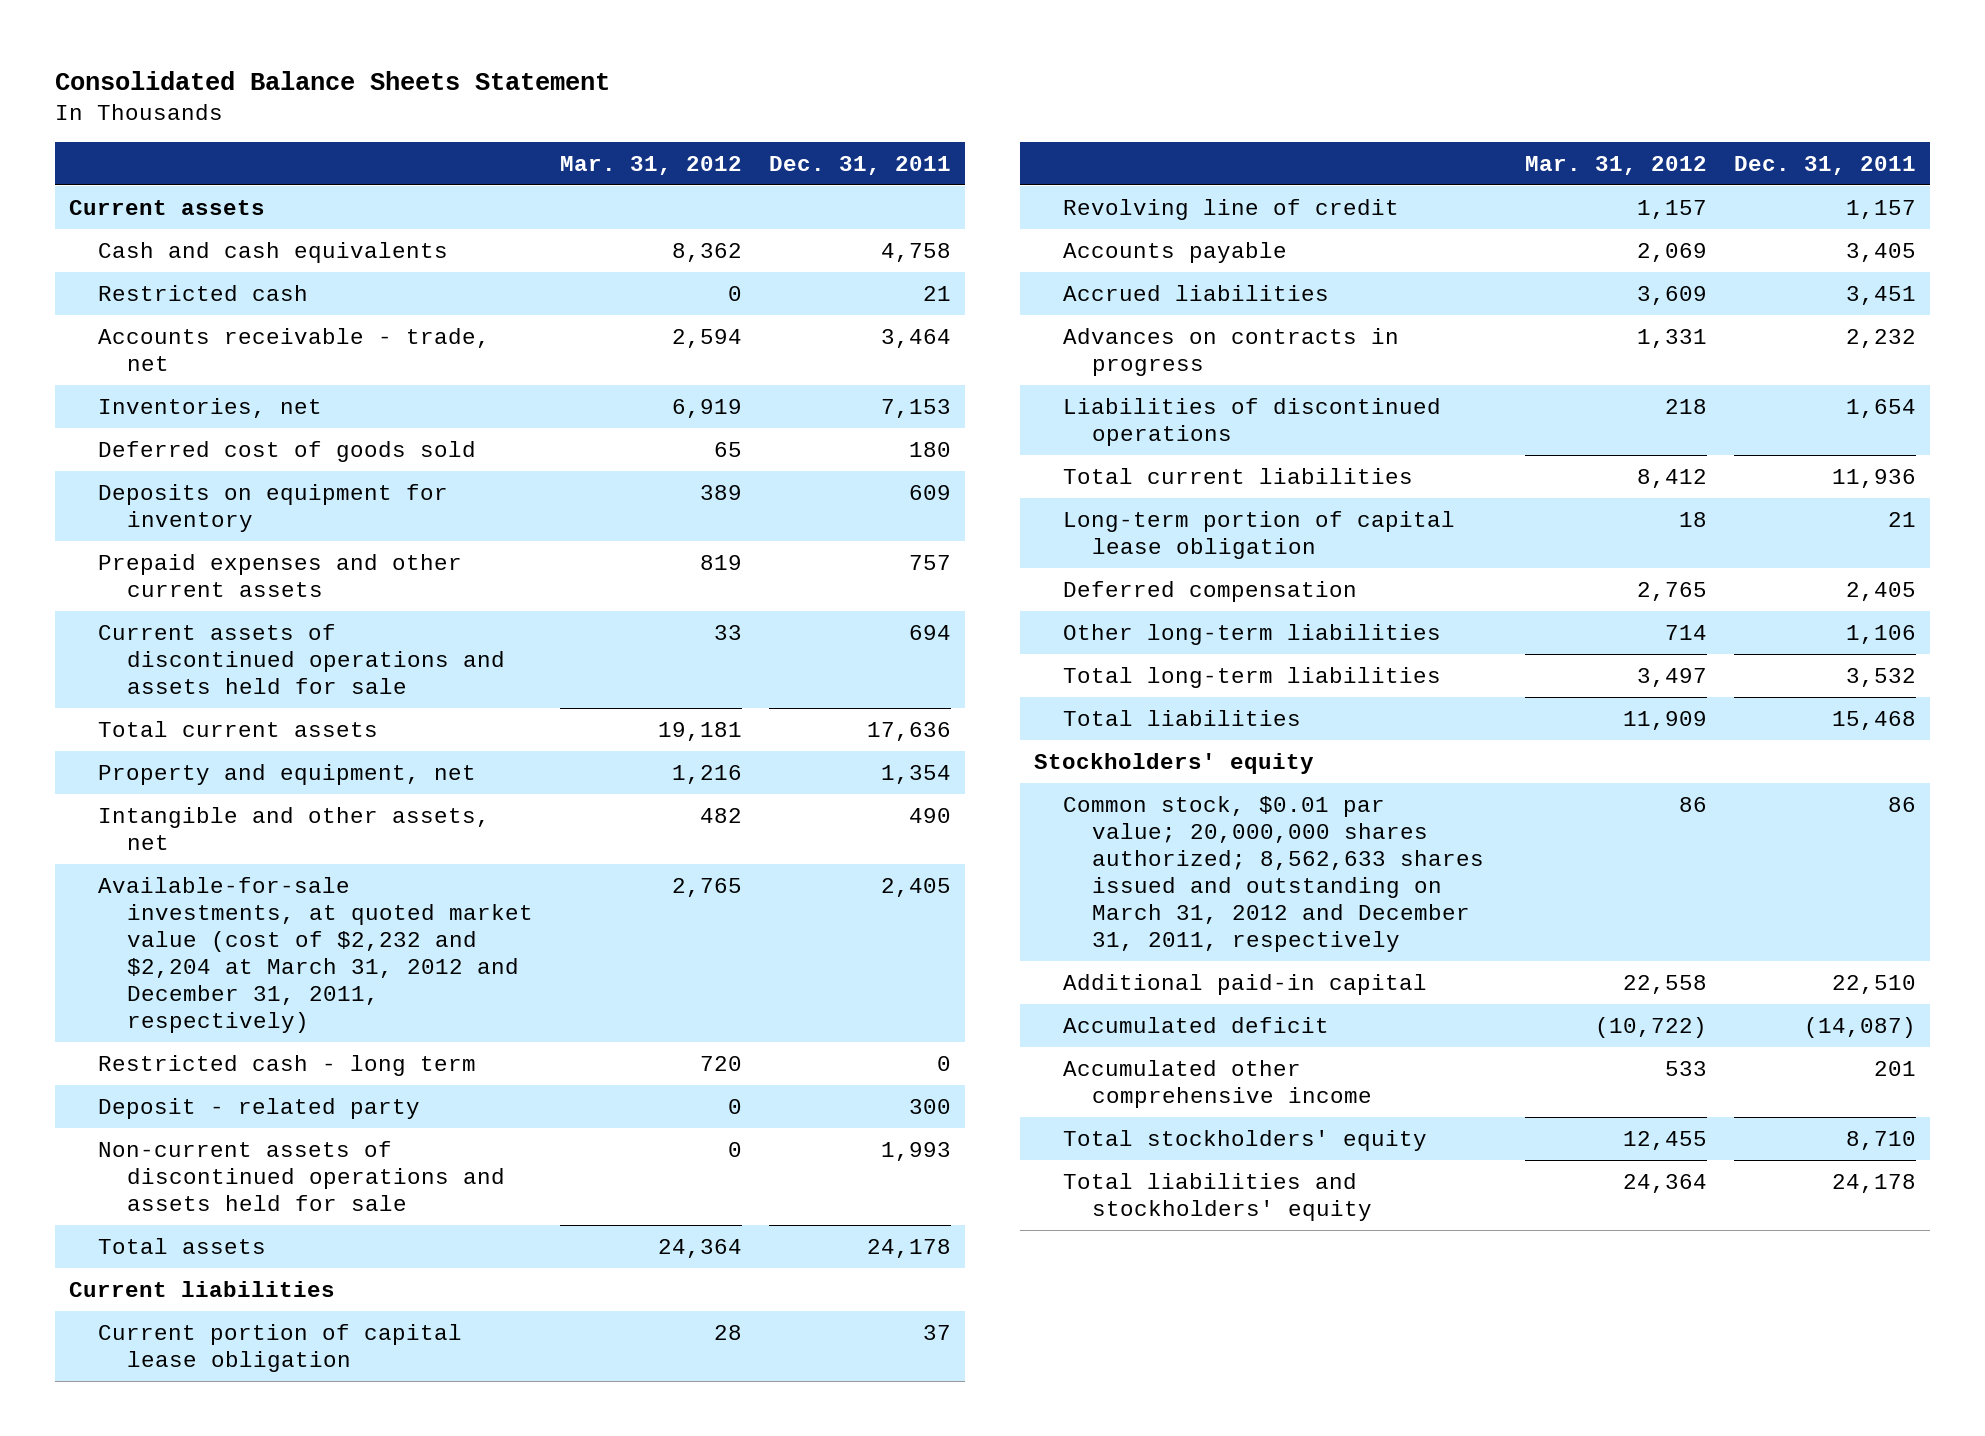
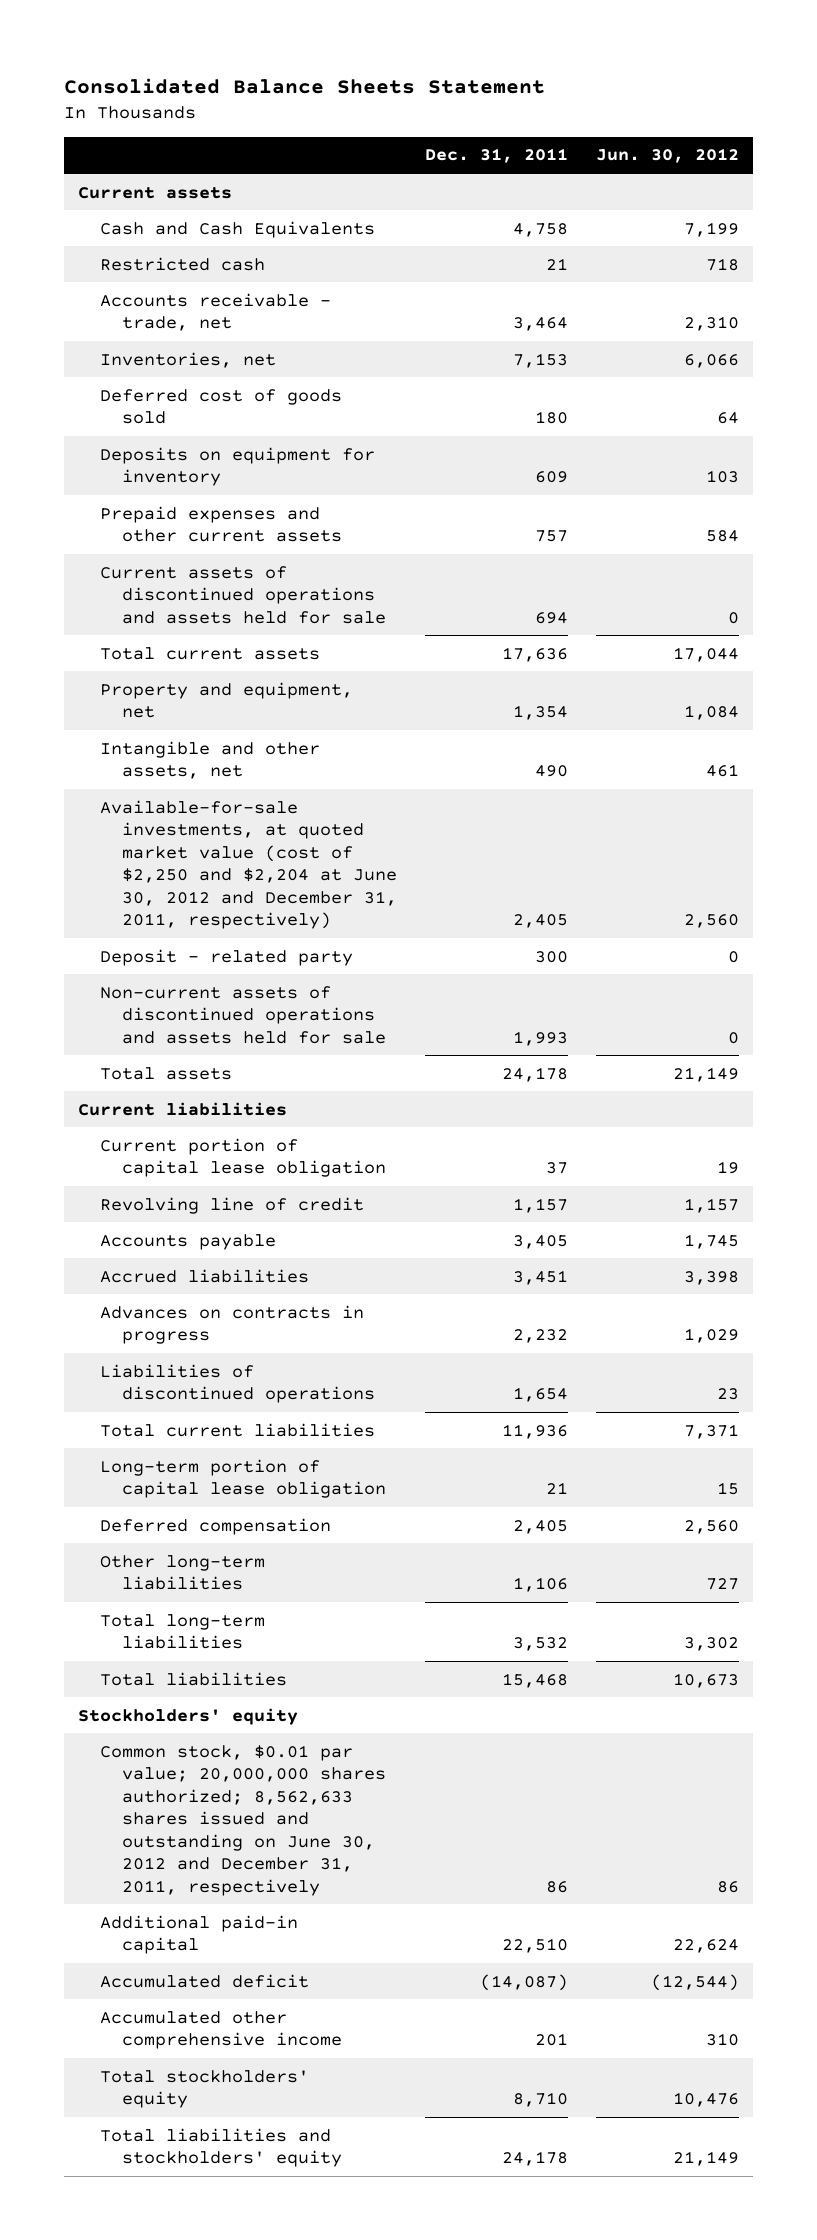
[559,155,742,175] Mar. 31, 2012 -> none
none -> [596,148,740,164] Jun. 30, 2012
[97,241,448,263] Cash and cash equivalents -> [100,220,376,238] Cash and Cash Equivalents
[97,1054,476,1076] Restricted cash - long term -> none
[97,876,533,1034] Available-for-sale investments, at quoted market value (cost of $2,232 and $2,204 at March 31, 2012 and December 31, 2011, respectively) -> [100,799,397,930] Available-for-sale investments, at quoted market value (cost of $2,250 and $2,204 at June 30, 2012 and December 31, 2011, respectively)
[1062,795,1484,953] Common stock, $0.01 par value; 20,000,000 shares authorized; 8,562,633 shares issued and outstanding on March 31, 2012 and December 31, 2011, respectively -> [100,1744,386,1896] Common stock, $0.01 par value; 20,000,000 shares authorized; 8,562,633 shares issued and outstanding on June 30, 2012 and December 31, 2011, respectively

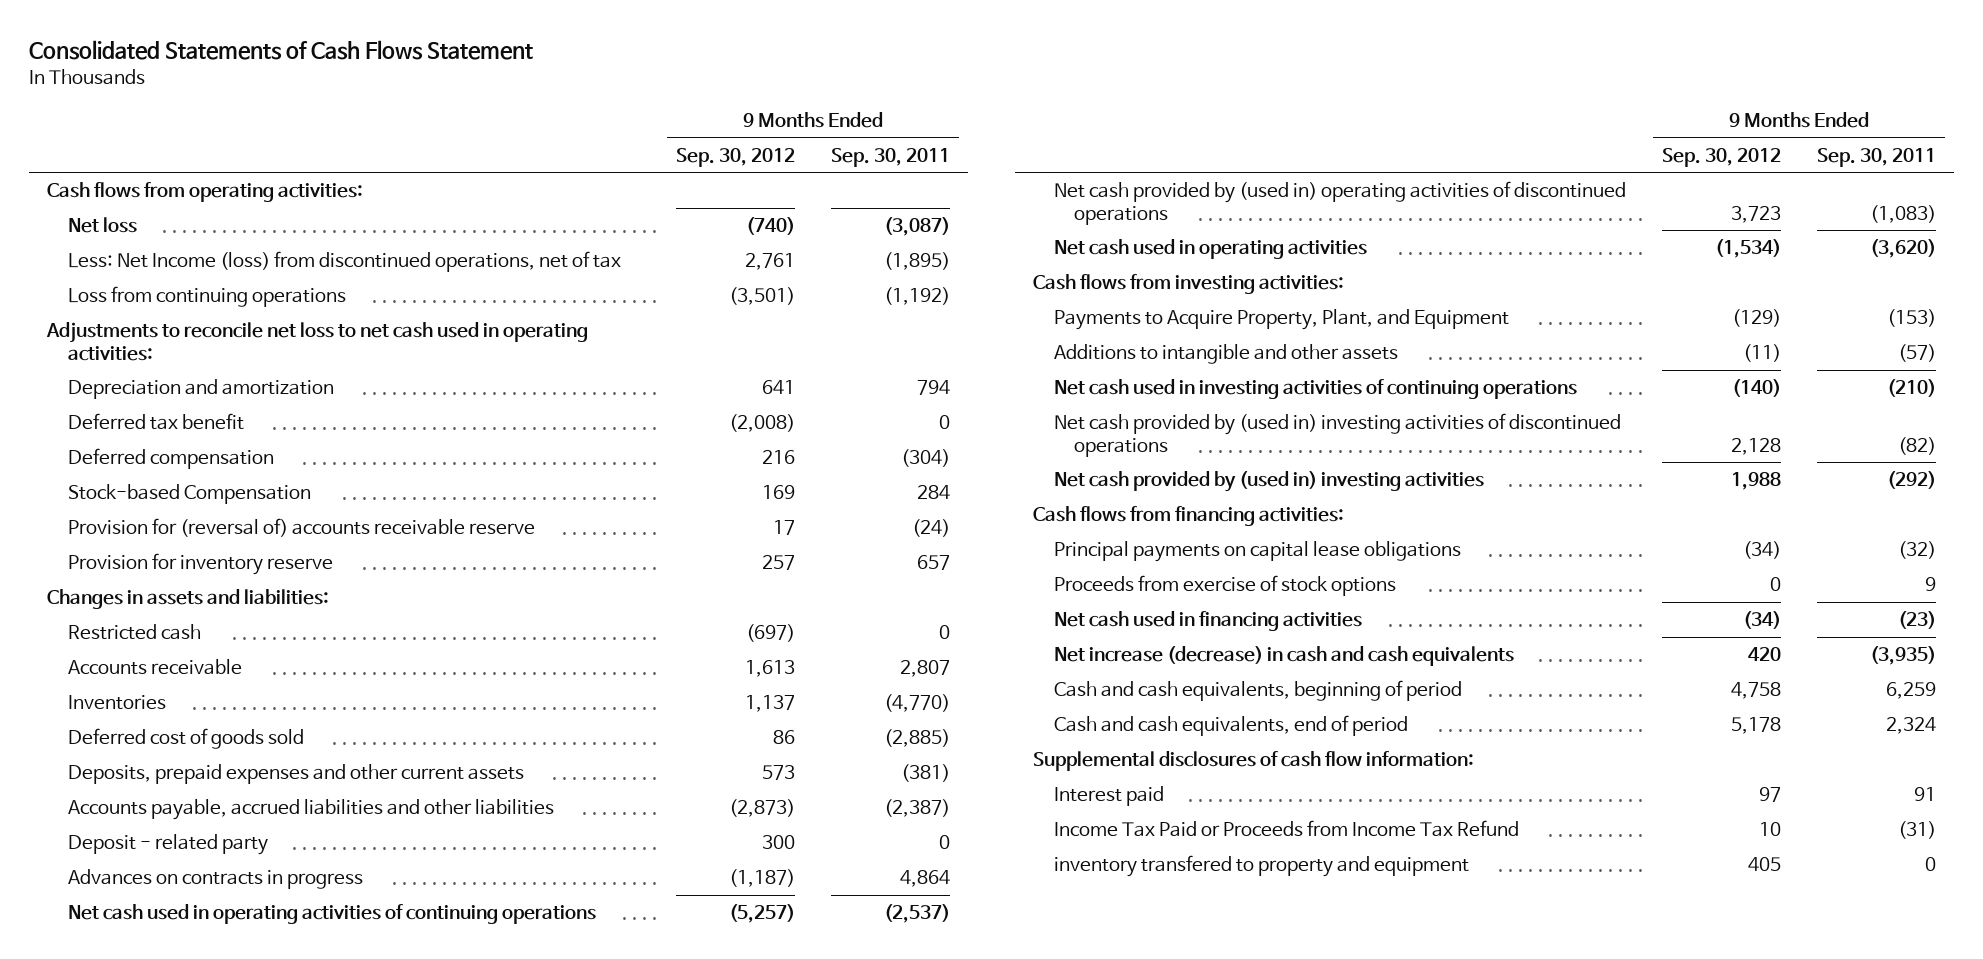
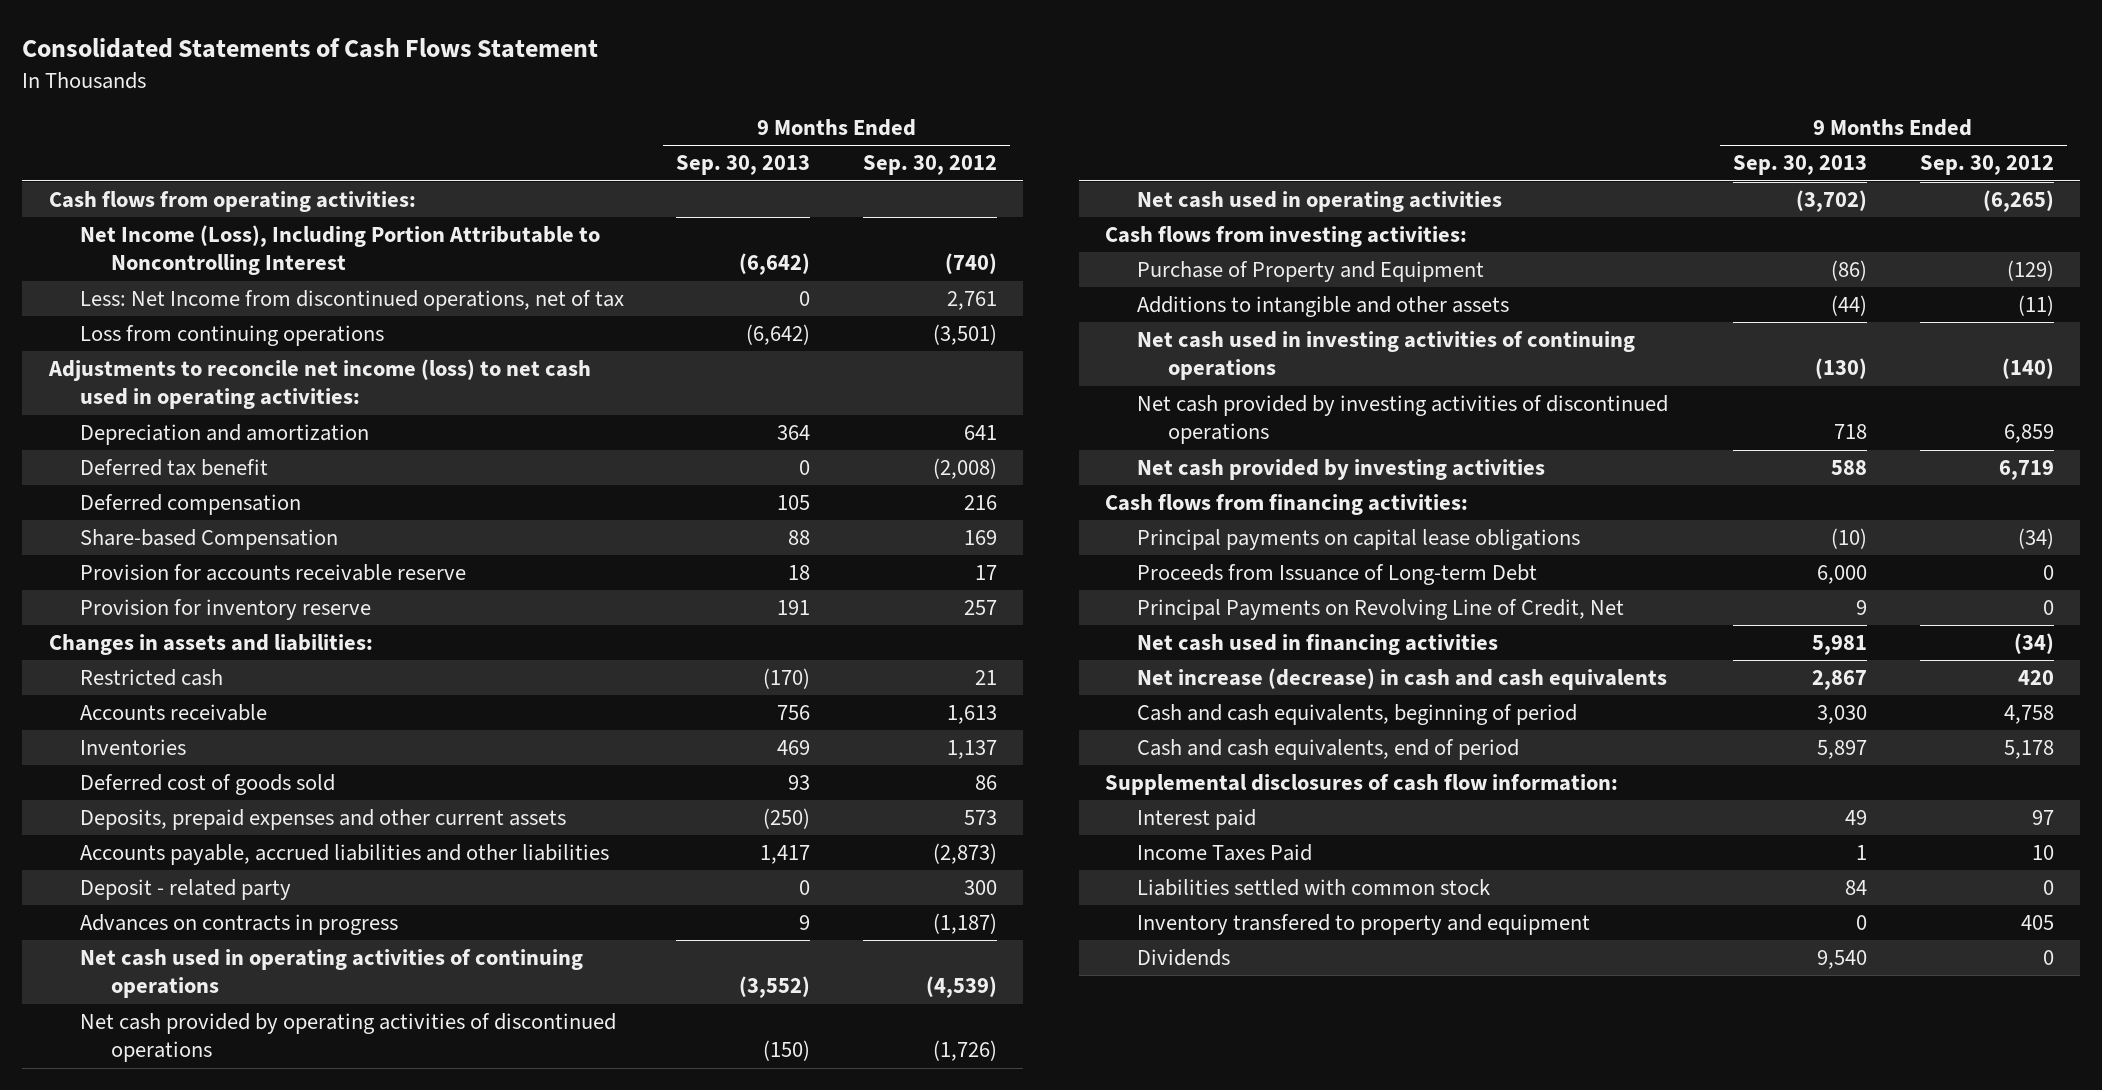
[831,147,951,167] Sep. 30, 2011 -> none
none -> [676,155,811,176] Sep. 30, 2013
[67,217,137,234] Net loss -> none
none -> [79,225,600,276] Net Income (Loss), Including Portion Attributable to Noncontrolling Interest
[67,251,621,273] Less: Net Income (loss) from discontinued operations, net of tax -> [79,290,624,312] Less: Net Income from discontinued operations, net of tax
[46,322,589,361] Adjustments to reconcile net loss to net cash used in operating activities: -> [47,359,591,410] Adjustments to reconcile net income (loss) to net cash used in operating activities:
[67,484,311,505] Stock-based Compensation -> [79,529,338,551] Share-based Compensation
[67,518,535,538] Provision for (reversal of) accounts receivable reserve -> [79,564,466,582] Provision for accounts receivable reserve
[745,624,795,643] (697) -> [974,670,997,686] 21
[728,904,795,924] (5,257) -> [925,976,997,999] (4,539)
[1053,181,1626,225] Net cash provided by (used in) operating activities of discontinued operations -> [79,1013,616,1063] Net cash provided by operating activities of discontinued operations
[1730,205,1781,223] 3,723 -> [932,1040,997,1062] (1,726)
[1714,239,1781,259] (1,534) -> [1982,190,2054,213] (6,265)
[1053,309,1509,331] Payments to Acquire Property, Plant, and Equipment -> [1136,261,1484,283] Purchase of Property and Equipment
[1053,413,1621,457] Net cash provided by (used in) investing activities of discontinued operations -> [1136,395,1668,445] Net cash provided by investing activities of discontinued operations
[1730,437,1781,455] 2,128 -> [2003,424,2054,444] 6,859
[1053,471,1484,493] Net cash provided by (used in) investing activities -> [1136,459,1545,481] Net cash provided by investing activities
[1730,472,1781,491] 1,988 -> [1998,460,2054,481] 6,719
[1053,575,1396,597] Proceeds from exercise of stock options -> none
none -> [1136,564,1537,586] Proceeds from Issuance of Long-term Debt
none -> [1136,599,1624,621] Principal Payments on Revolving Line of Credit, Net
[1053,820,1519,838] Income Tax Paid or Proceeds from Income Tax Refund -> [1136,844,1312,862] Income Taxes Paid
none -> [1136,879,1490,897] Liabilities settled with common stock
[1053,855,1469,878] inventory transfered to property and equipment -> [1136,914,1590,936] Inventory transfered to property and equipment
none -> [1136,949,1230,967] Dividends

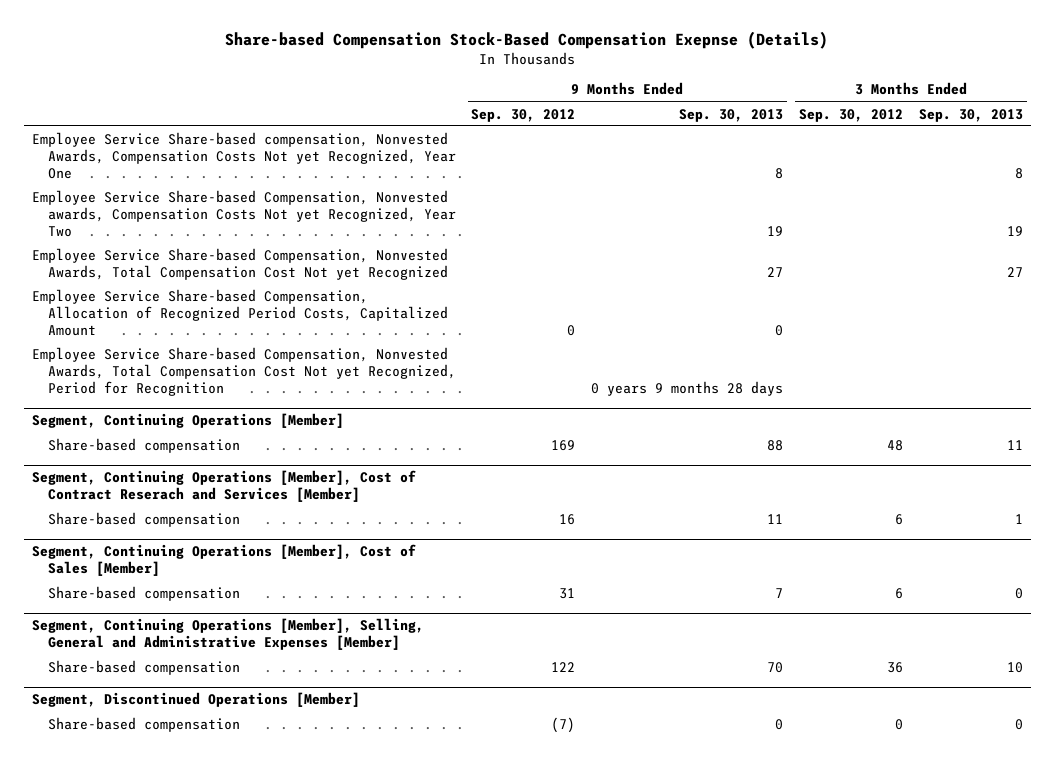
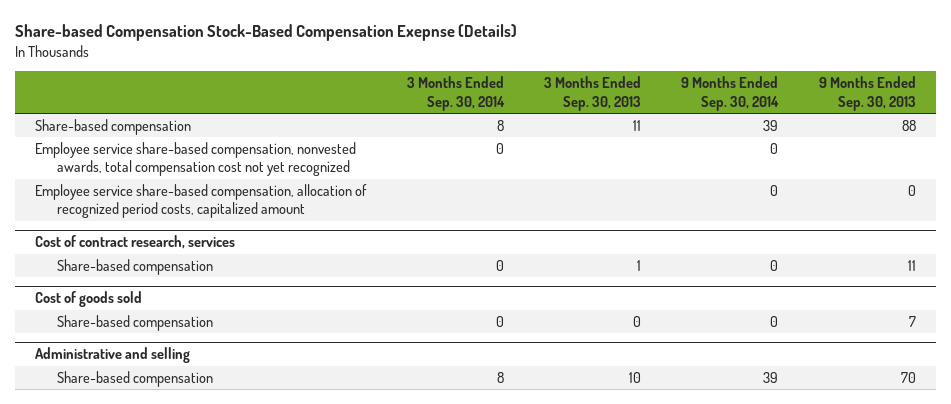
[471,108,576,122] Sep. 30, 2012 -> none
[799,108,904,122] Sep. 30, 2012 -> none
none -> [407,76,506,111] 3 Months Ended Sep. 30, 2014
none -> [681,76,780,111] 9 Months Ended Sep. 30, 2014
[31,131,456,179] Employee Service Share-based compensation, Nonvested Awards, Compensation Costs Not yet Recognized, Year One -> none
[31,189,456,237] Employee Service Share-based Compensation, Nonvested awards, Compensation Costs Not yet Recognized, Year Two -> none
[31,247,448,280] Employee Service Share-based Compensation, Nonvested Awards, Total Compensation Cost Not yet Recognized -> none
[31,288,448,336] Employee Service Share-based Compensation, Allocation of Recognized Period Costs, Capitalized Amount -> none
[31,346,456,396] Employee Service Share-based Compensation, Nonvested Awards, Total Compensation Cost Not yet Recognized, Period for Recognition -> none
[31,413,344,429] Segment, Continuing Operations [Member] -> none
[31,470,416,503] Segment, Continuing Operations [Member], Cost of Contract Reserach and Services [Member] -> none
none -> [34,142,356,177] Employee service share-based compensation, nonvested awards, total compensation cost not yet recognized
none -> [34,184,367,219] Employee service share-based compensation, allocation of recognized period costs, capitalized amount
none -> [34,235,235,250] Cost of contract research, services
[31,544,416,577] Segment, Continuing Operations [Member], Cost of Sales [Member] -> none
none -> [34,291,142,308] Cost of goods sold
[31,618,424,651] Segment, Continuing Operations [Member], Selling, General and Administrative Expenses [Member] -> none
none -> [34,347,190,364] Administrative and selling
[31,692,360,708] Segment, Discontinued Operations [Member] -> none
[47,716,240,732] Share-based compensation -> none

